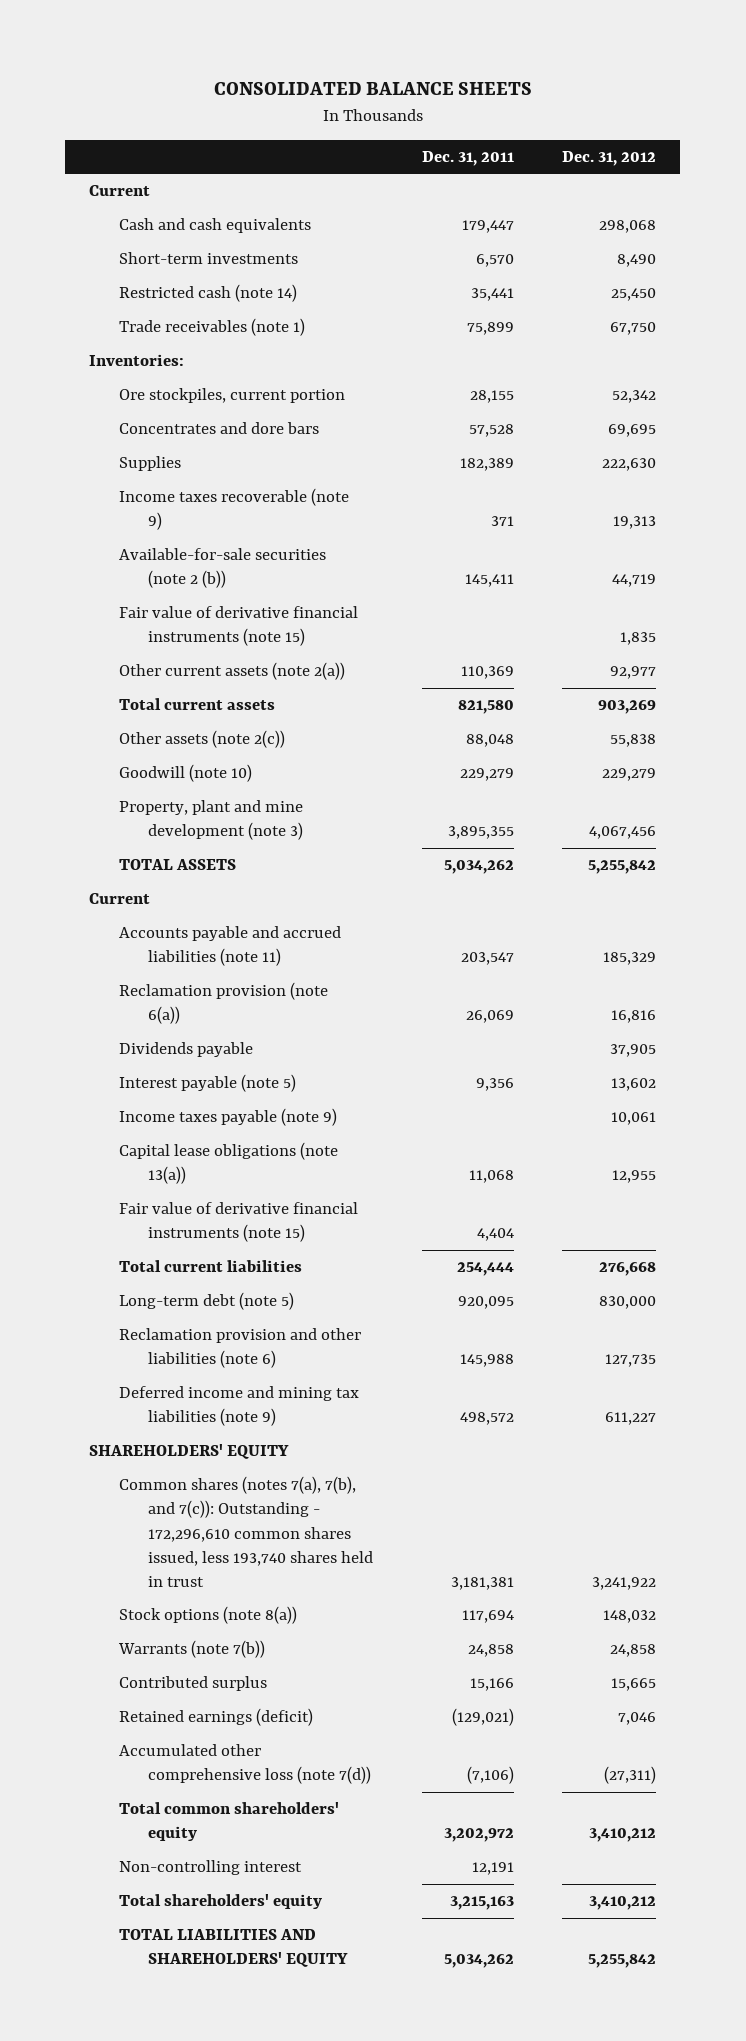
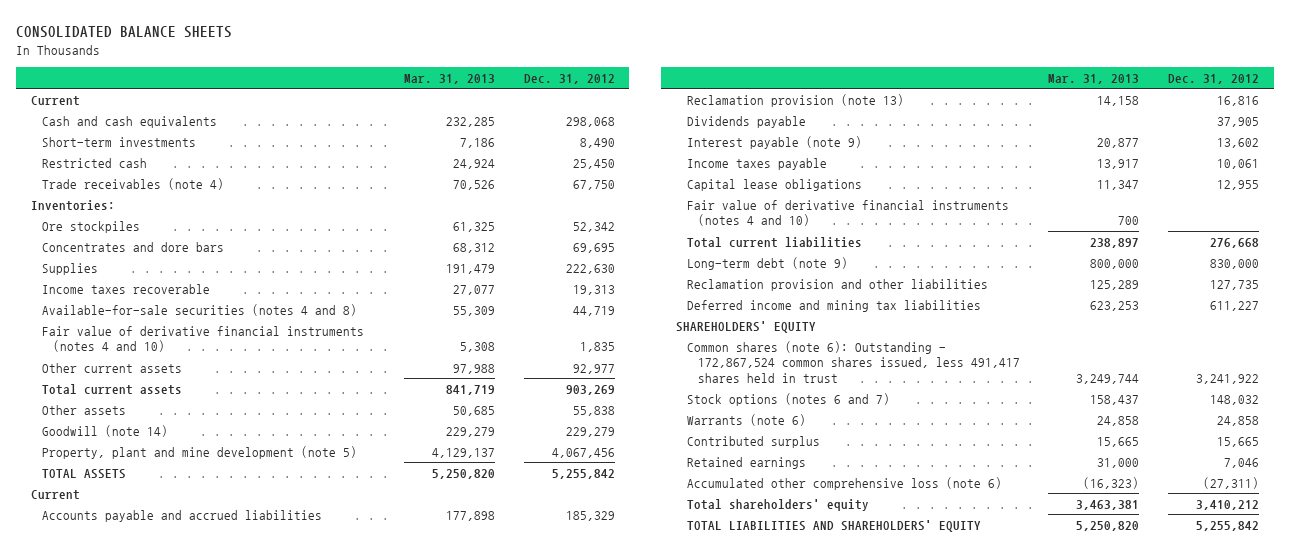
[421,151,514,167] Dec. 31, 2011 -> none
none -> [403,73,495,84] Mar. 31, 2013
[118,284,297,303] Restricted cash (note 14) -> [41,157,147,168] Restricted cash
[118,318,305,337] Trade receivables (note 1) -> [41,177,224,190] Trade receivables (note 4)
[118,388,345,404] Ore stockpiles, current portion -> [41,220,140,233] Ore stockpiles
[118,488,349,531] Income taxes recoverable (note 9) -> [41,283,210,294] Income taxes recoverable
[118,548,326,589] Available-for-sale securities (note 2 (b)) -> [41,303,357,316] Available-for-sale securities (notes 4 and 8)
[118,606,358,647] Fair value of derivative financial instruments (note 15) -> [41,325,364,353] Fair value of derivative financial instruments (notes 4 and 10)
[118,662,345,681] Other current assets (note 2(a)) -> [41,362,182,373] Other current assets
[118,730,285,749] Other assets (note 2(c)) -> [41,404,126,415] Other assets
[118,764,252,783] Goodwill (note 10) -> [41,424,168,437] Goodwill (note 14)
[118,800,304,841] Property, plant and mine development (note 3) -> [41,445,357,459] Property, plant and mine development (note 5)
[118,926,341,967] Accounts payable and accrued liabilities (note 11) -> [41,509,322,522] Accounts payable and accrued liabilities
[118,982,328,1025] Reclamation provision (note 6(a)) -> [686,93,904,107] Reclamation provision (note 13)
[118,1074,296,1093] Interest payable (note 5) -> [686,135,862,149] Interest payable (note 9)
[118,1108,337,1127] Income taxes payable (note 9) -> [686,157,827,170] Income taxes payable
[118,1142,338,1185] Capital lease obligations (note 13(a)) -> [686,178,862,191] Capital lease obligations
[118,1202,358,1243] Fair value of derivative financial instruments (note 15) -> [686,199,1009,227] Fair value of derivative financial instruments (notes 4 and 10)
[118,1292,294,1311] Long-term debt (note 5) -> [686,256,848,270] Long-term debt (note 9)
[118,1328,361,1369] Reclamation provision and other liabilities (note 6) -> [686,278,988,291] Reclamation provision and other liabilities
[118,1386,359,1427] Deferred income and mining tax liabilities (note 9) -> [686,299,981,312] Deferred income and mining tax liabilities
[118,1476,374,1587] Common shares (notes 7(a), 7(b), and 7(c)): Outstanding - 172,296,610 common shares issued, less 193,740 shares held in trust -> [686,340,1020,383] Common shares (note 6): Outstanding - 172,867,524 common shares issued, less 491,417 shares held in trust
[118,1606,297,1625] Stock options (note 8(a)) -> [686,392,890,406] Stock options (notes 6 and 7)
[117,1640,265,1659] Warrants (note 7(b)) -> [686,413,806,426] Warrants (note 6)
[118,1802,339,1842] Total common shareholders' equity -> none
[118,1860,302,1876] Non-controlling interest -> none
[118,1708,313,1727] Retained earnings (deficit) -> [686,456,806,469] Retained earnings
[118,1744,372,1785] Accumulated other comprehensive loss (note 7(d)) -> [686,476,1002,490] Accumulated other comprehensive loss (note 6)

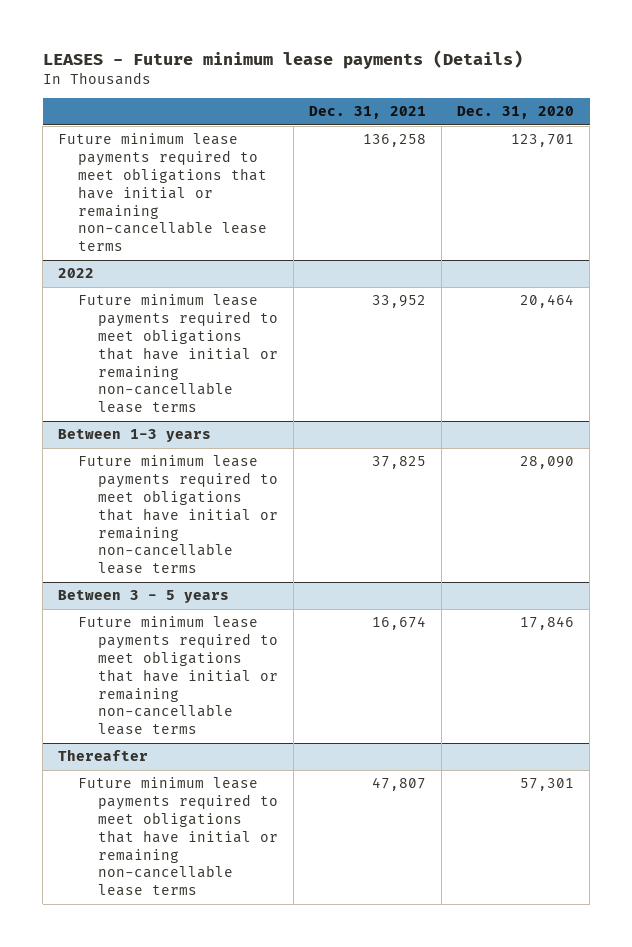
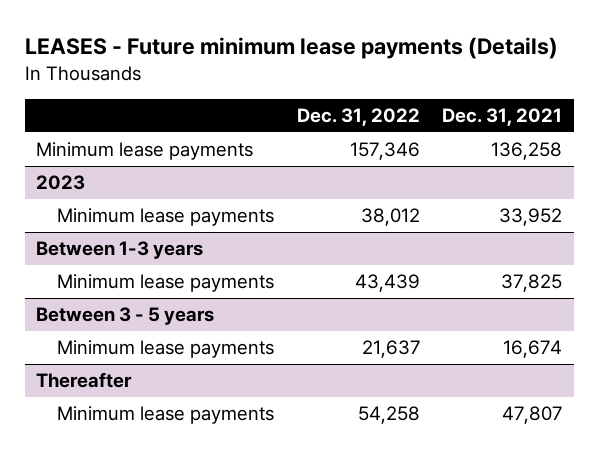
[457,106,575,120] Dec. 31, 2020 -> none
none -> [296,107,420,126] Dec. 31, 2022
[58,133,268,252] Future minimum lease payments required to meet obligations that have initial or remaining non-cancellable lease terms -> [36,142,254,161] Minimum lease payments
[58,268,95,279] 2022 -> [36,175,86,191] 2023
[78,294,279,414] Future minimum lease payments required to meet obligations that have initial or remaining non-cancellable lease terms -> [56,208,274,227] Minimum lease payments
[78,455,279,575] Future minimum lease payments required to meet obligations that have initial or remaining non-cancellable lease terms -> [56,274,274,293] Minimum lease payments
[78,616,279,736] Future minimum lease payments required to meet obligations that have initial or remaining non-cancellable lease terms -> [56,340,274,359] Minimum lease payments
[78,777,279,897] Future minimum lease payments required to meet obligations that have initial or remaining non-cancellable lease terms -> [56,406,274,425] Minimum lease payments

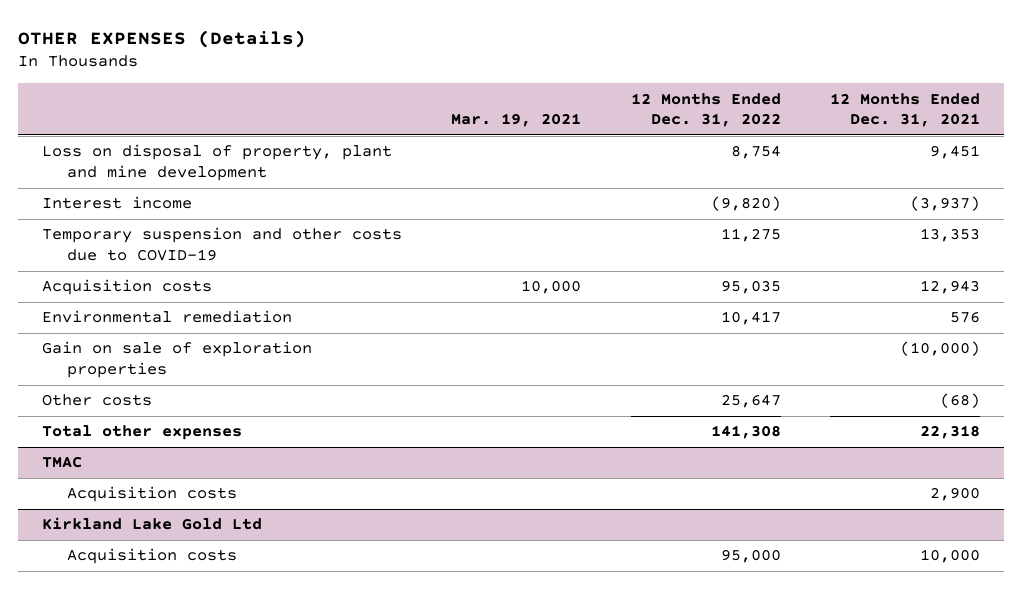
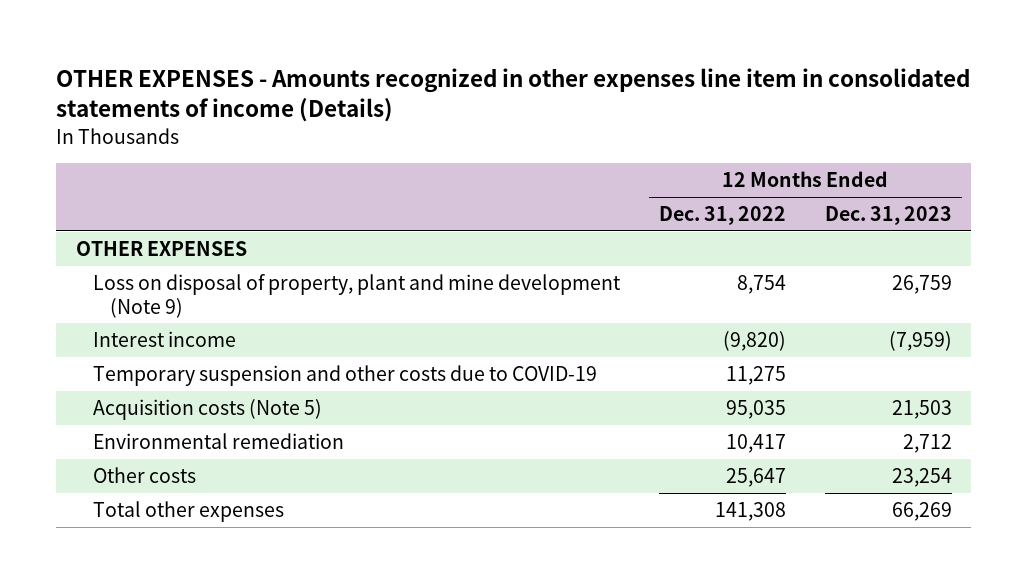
[17,29,306,48] OTHER EXPENSES (Details) -> [56,67,971,123] OTHER EXPENSES - Amounts recognized in other expenses line item in consolidated statements of income (Details)
[451,113,582,128] Mar. 19, 2021 -> none
[829,92,980,128] 12 Months Ended Dec. 31, 2021 -> none
none -> [824,206,952,226] Dec. 31, 2023
none -> [75,240,247,256] OTHER EXPENSES
[42,144,393,182] Loss on disposal of property, plant and mine development -> [92,273,621,318] Loss on disposal of property, plant and mine development (Note 9)
[42,279,213,296] Acquisition costs -> [92,398,322,420] Acquisition costs (Note 5)
[42,341,313,379] Gain on sale of exploration properties -> none
[42,456,83,469] TMAC -> none
[67,486,238,503] Acquisition costs -> none
[42,517,263,531] Kirkland Lake Gold Ltd -> none
[67,548,238,565] Acquisition costs -> none

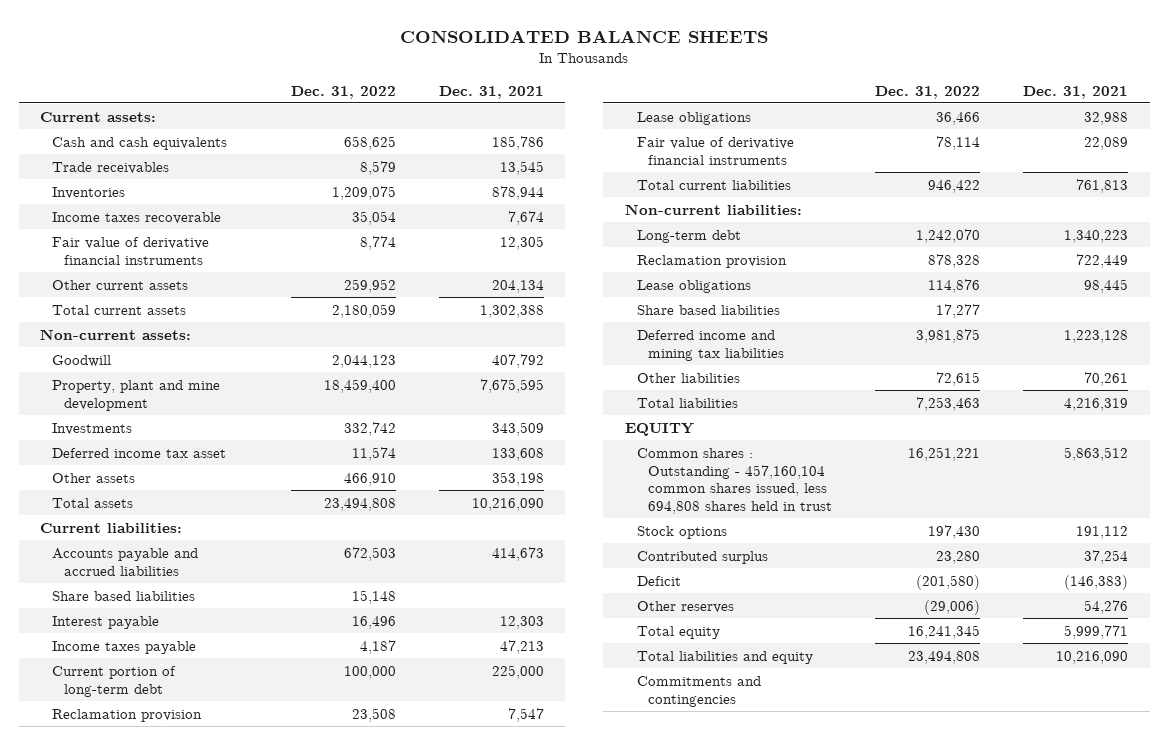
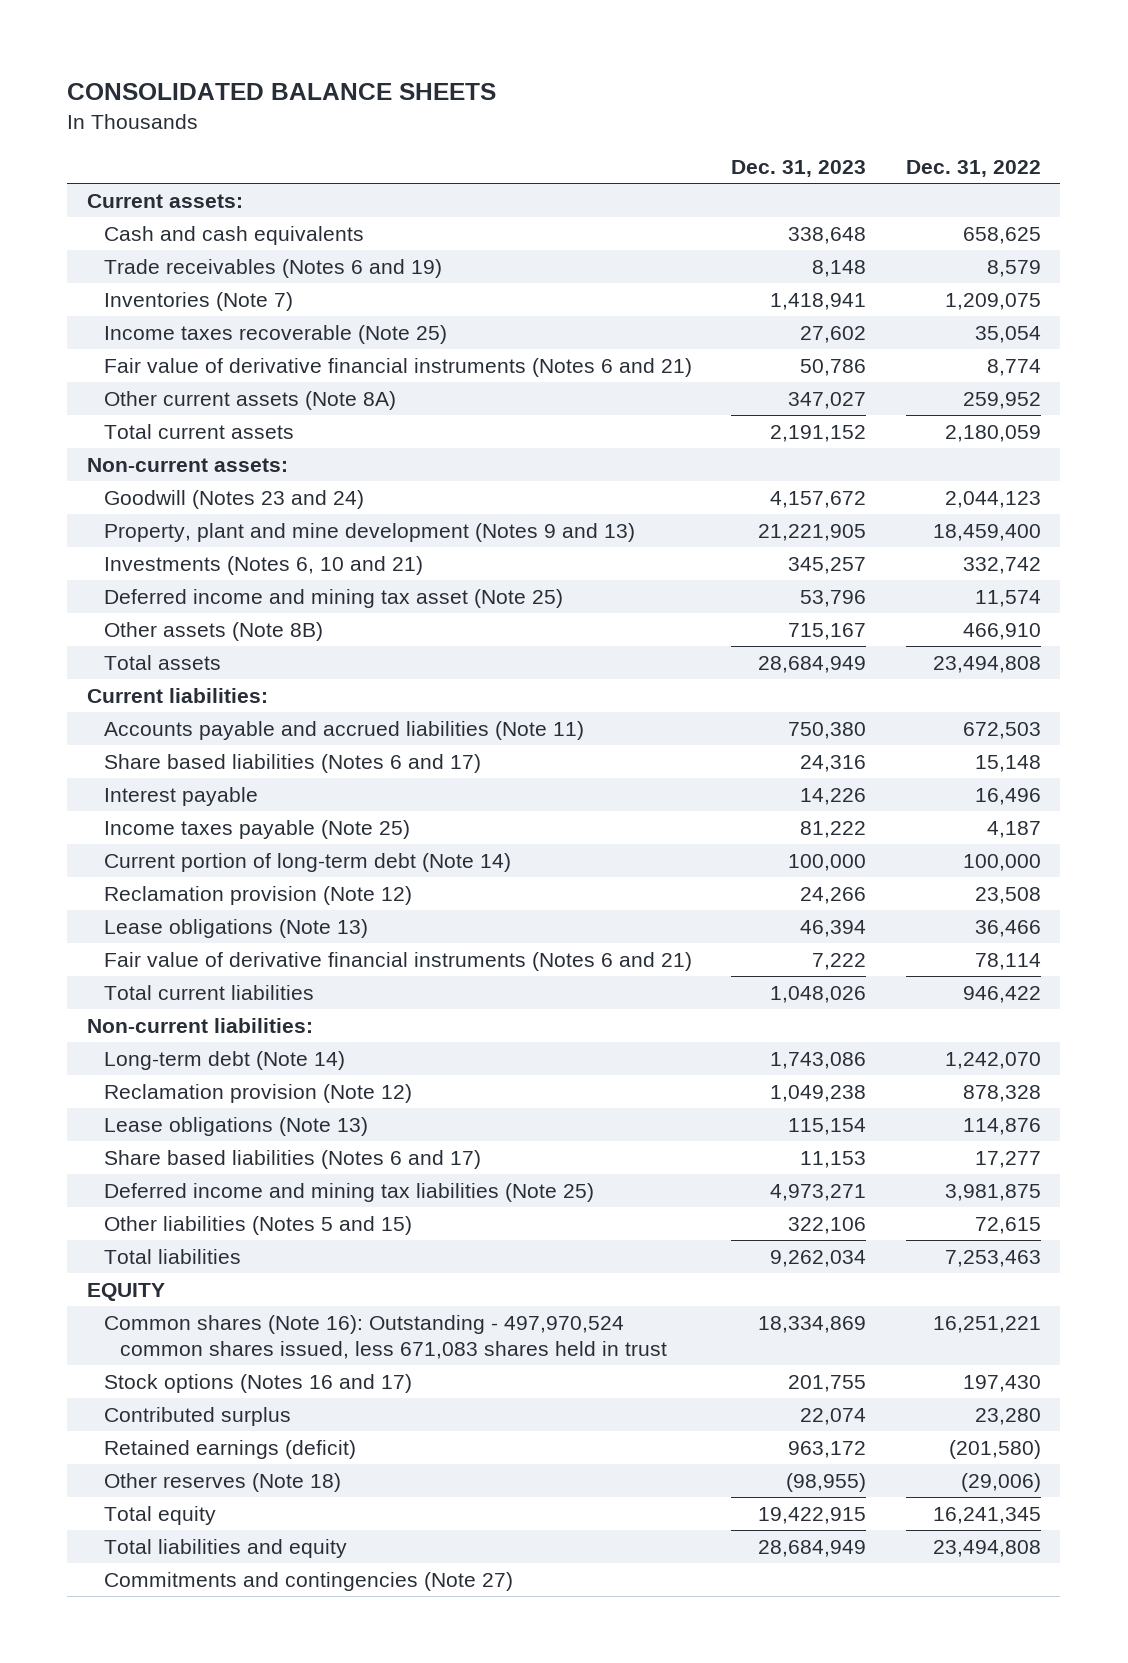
[438,85,544,99] Dec. 31, 2021 -> none
none -> [731,159,867,177] Dec. 31, 2023
[52,161,170,174] Trade receivables -> [103,258,442,278] Trade receivables (Notes 6 and 19)
[52,186,126,199] Inventories -> [103,291,293,311] Inventories (Note 7)
[52,211,222,224] Income taxes recoverable -> [103,324,447,344] Income taxes recoverable (Note 25)
[52,236,210,265] Fair value of derivative financial instruments -> [103,357,692,377] Fair value of derivative financial instruments (Notes 6 and 21)
[52,279,189,290] Other current assets -> [103,390,396,410] Other current assets (Note 8A)
[52,354,112,367] Goodwill -> [103,489,364,509] Goodwill (Notes 23 and 24)
[52,379,221,411] Property, plant and mine development -> [103,522,635,542] Property, plant and mine development (Notes 9 and 13)
[52,422,133,435] Investments -> [103,555,423,575] Investments (Notes 6, 10 and 21)
[52,447,227,458] Deferred income tax asset -> [103,588,563,608] Deferred income and mining tax asset (Note 25)
[52,472,136,483] Other assets -> [103,621,323,641] Other assets (Note 8B)
[52,547,199,576] Accounts payable and accrued liabilities -> [103,720,584,740] Accounts payable and accrued liabilities (Note 11)
[52,590,196,601] Share based liabilities -> [103,753,481,773] Share based liabilities (Notes 6 and 17)
[52,640,197,654] Income taxes payable -> [103,819,410,839] Income taxes payable (Note 25)
[52,665,177,697] Current portion of long-term debt -> [103,852,511,872] Current portion of long-term debt (Note 14)
[52,708,203,722] Reclamation provision -> [103,885,412,905] Reclamation provision (Note 12)
[636,111,751,125] Lease obligations -> [103,918,368,938] Lease obligations (Note 13)
[636,136,794,165] Fair value of derivative financial instruments -> [103,951,692,971] Fair value of derivative financial instruments (Notes 6 and 21)
[636,229,741,243] Long-term debt -> [103,1050,345,1070] Long-term debt (Note 14)
[636,254,787,268] Reclamation provision -> [103,1083,412,1103] Reclamation provision (Note 12)
[636,279,751,293] Lease obligations -> [103,1116,368,1136] Lease obligations (Note 13)
[636,304,780,315] Share based liabilities -> [103,1149,481,1169] Share based liabilities (Notes 6 and 17)
[636,329,785,361] Deferred income and mining tax liabilities -> [103,1182,594,1202] Deferred income and mining tax liabilities (Note 25)
[636,372,740,383] Other liabilities -> [103,1215,412,1235] Other liabilities (Notes 5 and 15)
[636,447,833,515] Common shares : Outstanding - 457,160,104 common shares issued, less 694,808 shares held in trust -> [103,1314,668,1359] Common shares (Note 16): Outstanding - 497,970,524 common shares issued, less 671,083 shares held in trust
[636,525,727,539] Stock options -> [103,1373,412,1393] Stock options (Notes 16 and 17)
[636,575,681,586] Deficit -> [103,1439,356,1459] Retained earnings (deficit)
[636,600,734,613] Other reserves -> [103,1472,341,1492] Other reserves (Note 18)
[636,675,761,707] Commitments and contingencies -> [103,1571,513,1591] Commitments and contingencies (Note 27)

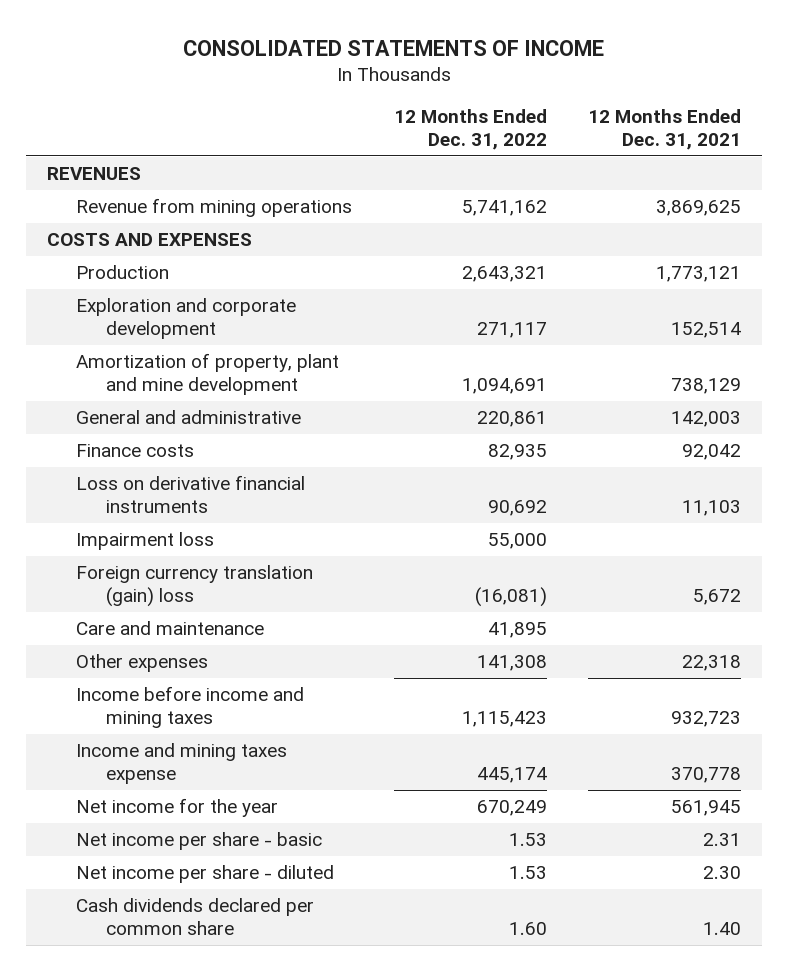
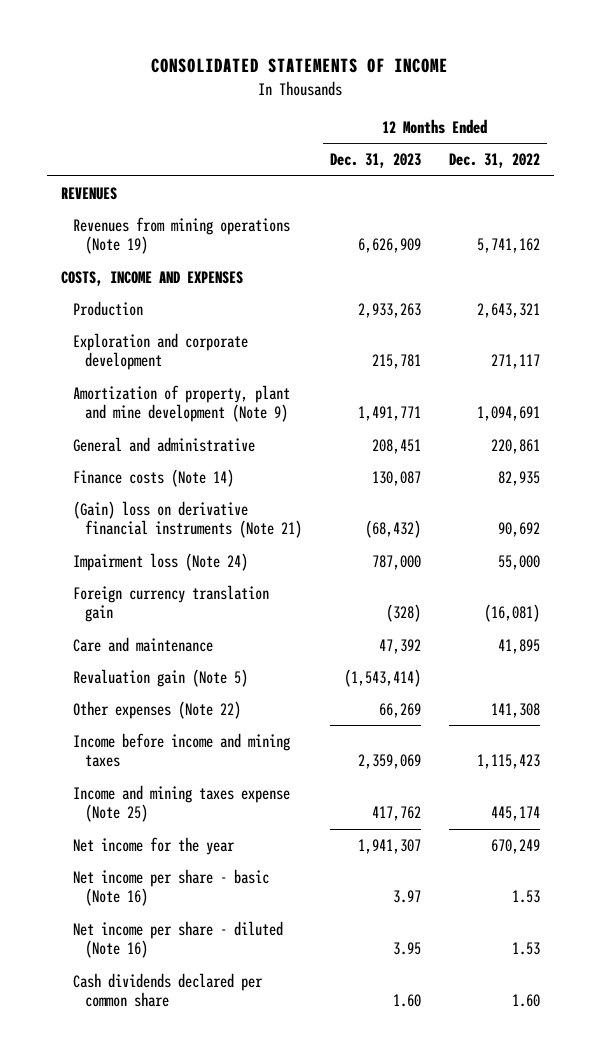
[588,108,742,151] 12 Months Ended Dec. 31, 2021 -> none
none -> [330,153,422,169] Dec. 31, 2023
[76,197,353,217] Revenue from mining operations -> [72,216,290,255] Revenues from mining operations (Note 19)
[46,232,252,246] COSTS AND EXPENSES -> [60,270,243,286] COSTS, INCOME AND EXPENSES
[76,352,340,396] Amortization of property, plant and mine development -> [72,384,290,423] Amortization of property, plant and mine development (Note 9)
[76,443,195,457] Finance costs -> [72,468,234,487] Finance costs (Note 14)
[76,474,306,514] Loss on derivative financial instruments -> [72,500,303,539] (Gain) loss on derivative financial instruments (Note 21)
[76,531,215,550] Impairment loss -> [72,552,248,571] Impairment loss (Note 24)
[76,564,314,608] Foreign currency translation (gain) loss -> [72,584,269,623] Foreign currency translation gain
none -> [72,668,248,687] Revaluation gain (Note 5)
[76,653,209,672] Other expenses -> [72,700,241,719] Other expenses (Note 22)
[76,742,288,785] Income and mining taxes expense -> [72,784,290,823] Income and mining taxes expense (Note 25)
[76,831,323,850] Net income per share - basic -> [72,868,269,907] Net income per share - basic (Note 16)
[76,864,335,883] Net income per share - diluted -> [72,920,283,959] Net income per share - diluted (Note 16)

